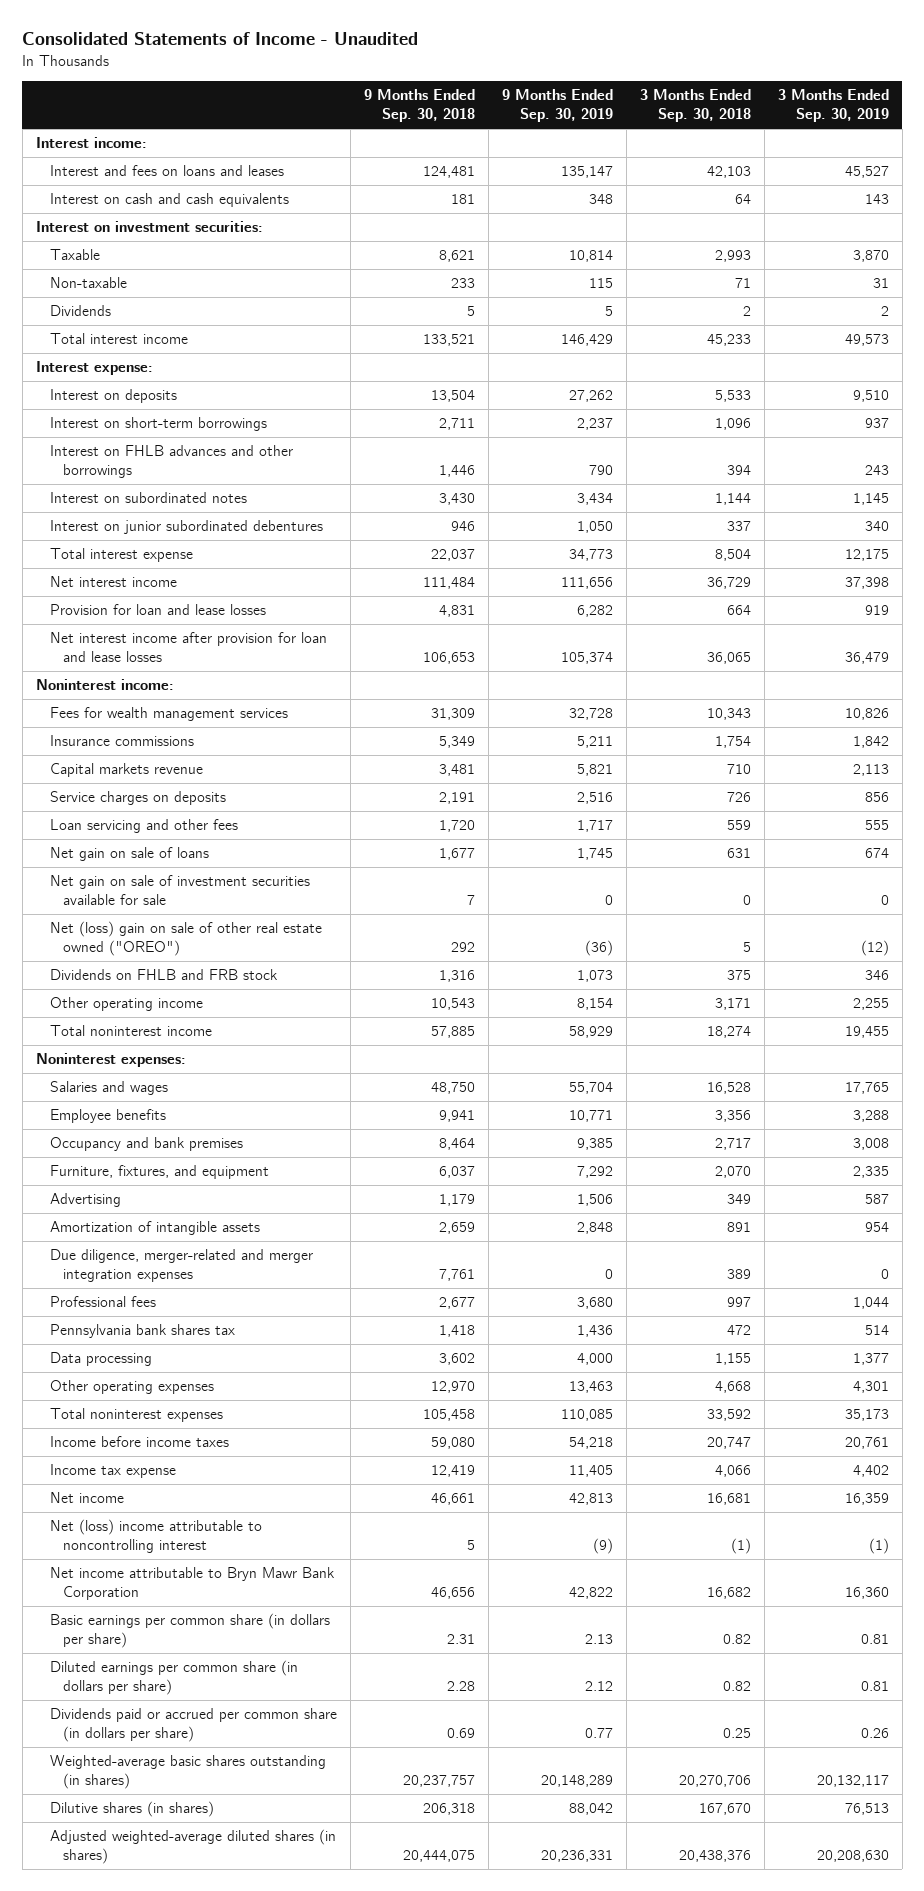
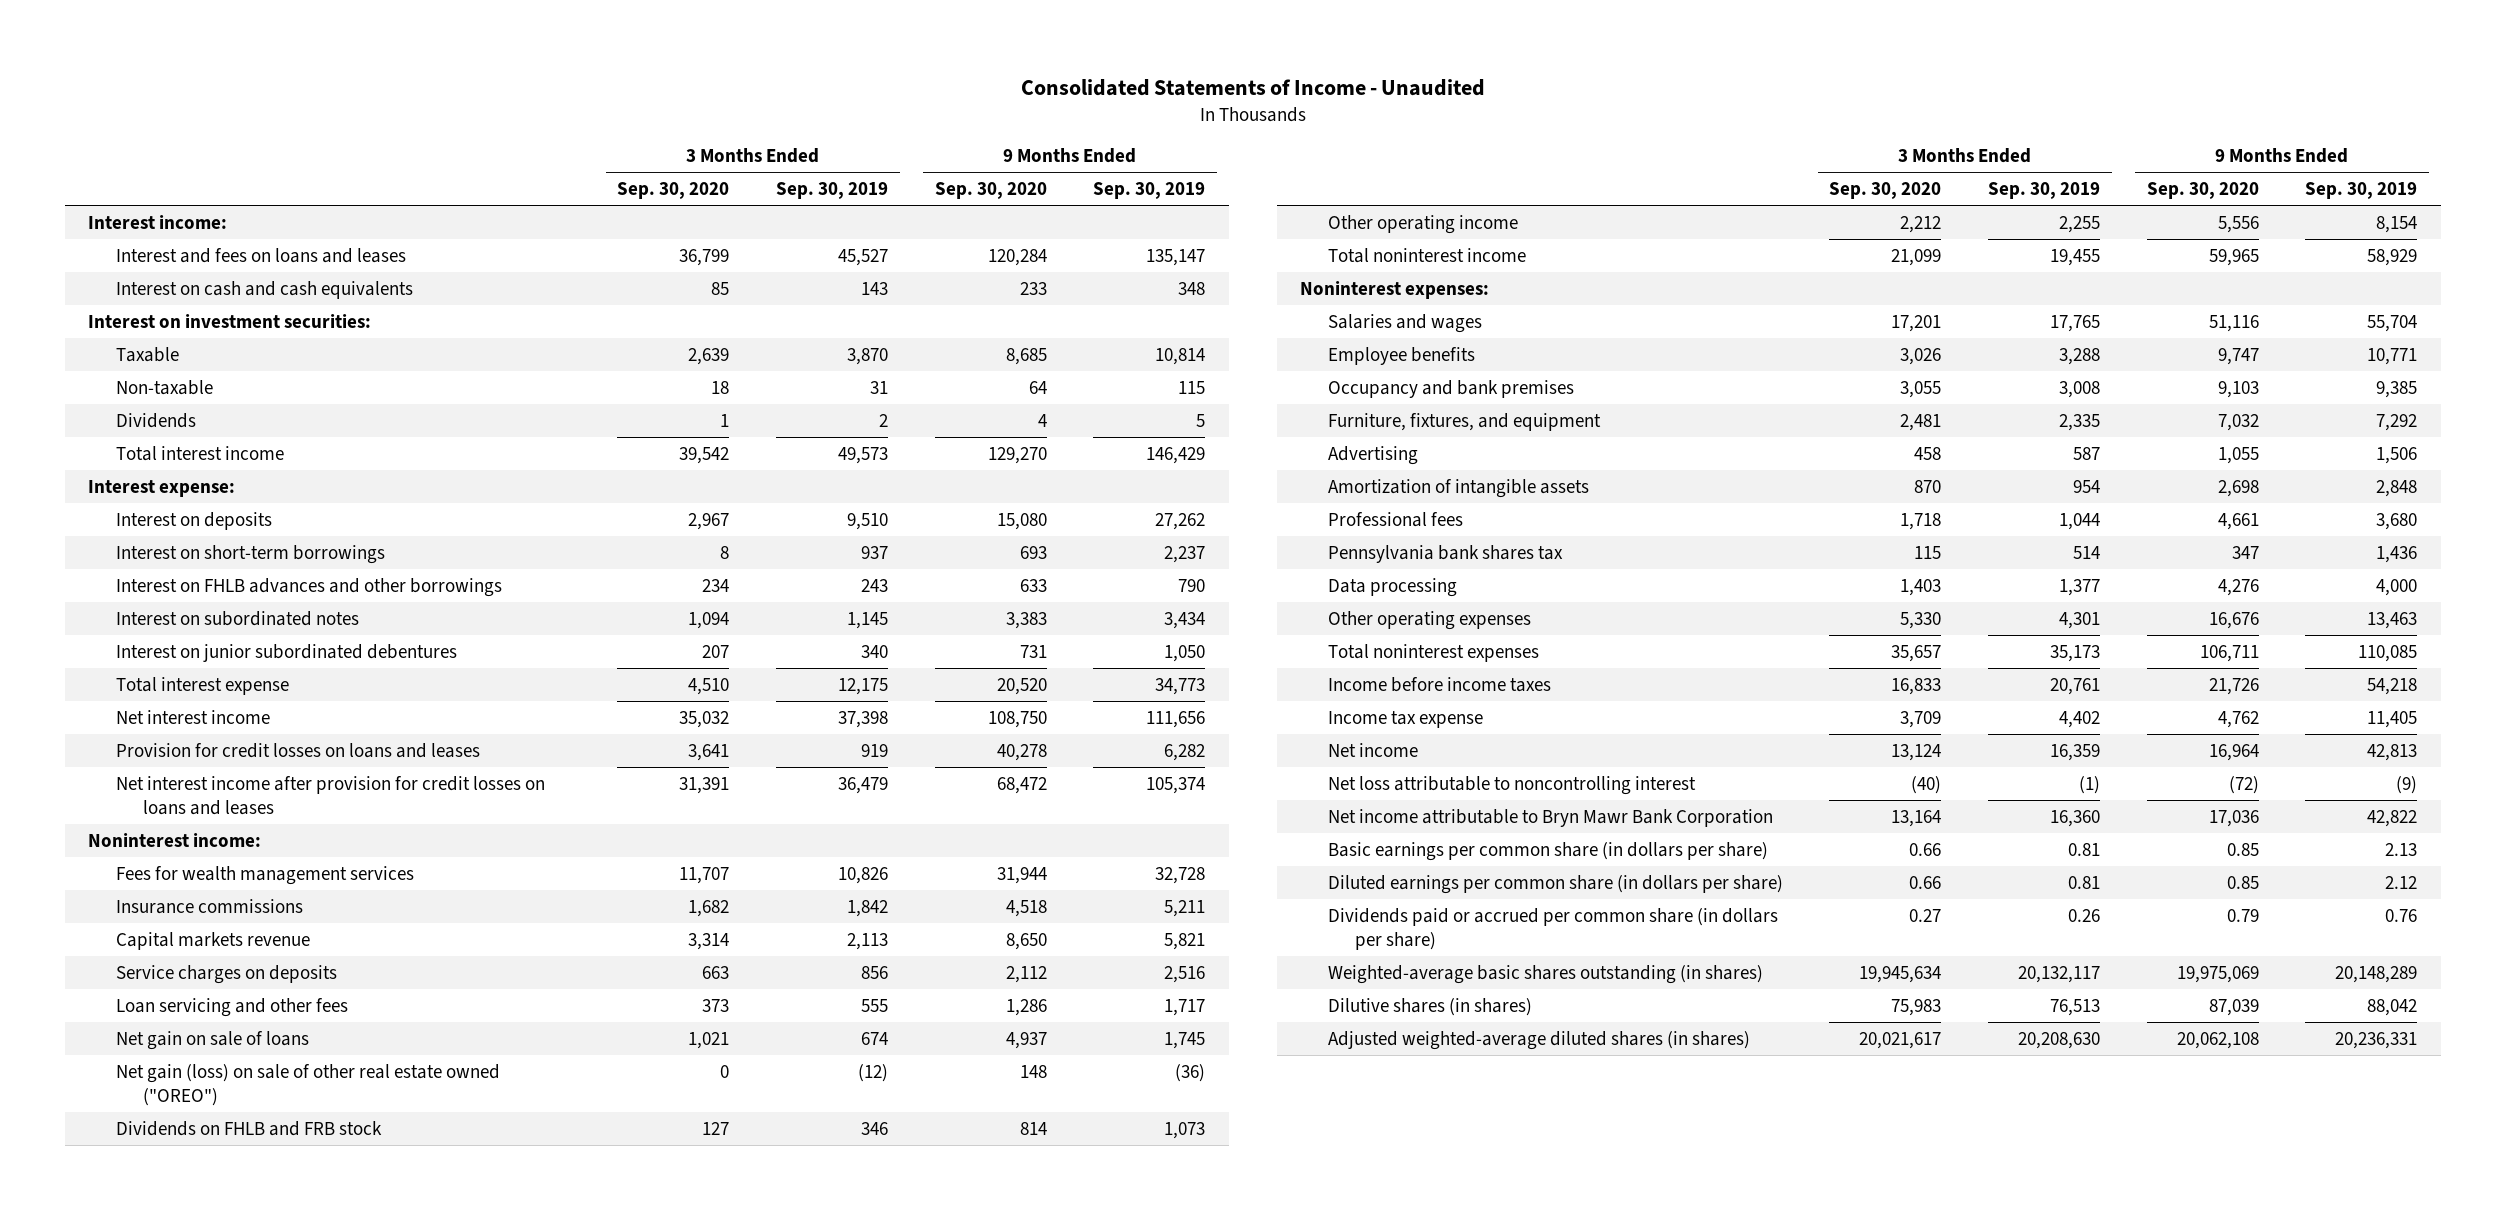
[363,89,475,123] 9 Months Ended Sep. 30, 2018 -> none
[639,89,751,123] 3 Months Ended Sep. 30, 2018 -> none
none -> [617,182,730,200] Sep. 30, 2020
none -> [934,182,1047,200] Sep. 30, 2020
[49,604,266,616] Provision for loan and lease losses -> [115,742,480,758] Provision for credit losses on loans and leases
[49,632,327,663] Net interest income after provision for loan and lease losses -> [115,775,545,815] Net interest income after provision for credit losses on loans and leases
[49,875,310,906] Net gain on sale of investment securities available for sale -> none
[49,921,322,957] Net (loss) gain on sale of other real estate owned ("OREO") -> [115,1063,500,1106] Net gain (loss) on sale of other real estate owned ("OREO")
[49,1249,313,1283] Due diligence, merger-related and merger integration expenses -> none
[49,1519,262,1554] Net (loss) income attributable to noncontrolling interest -> [1327,775,1696,795] Net loss attributable to noncontrolling interest
[584,1728,613,1739] 0.77 -> [2385,908,2418,922] 0.76

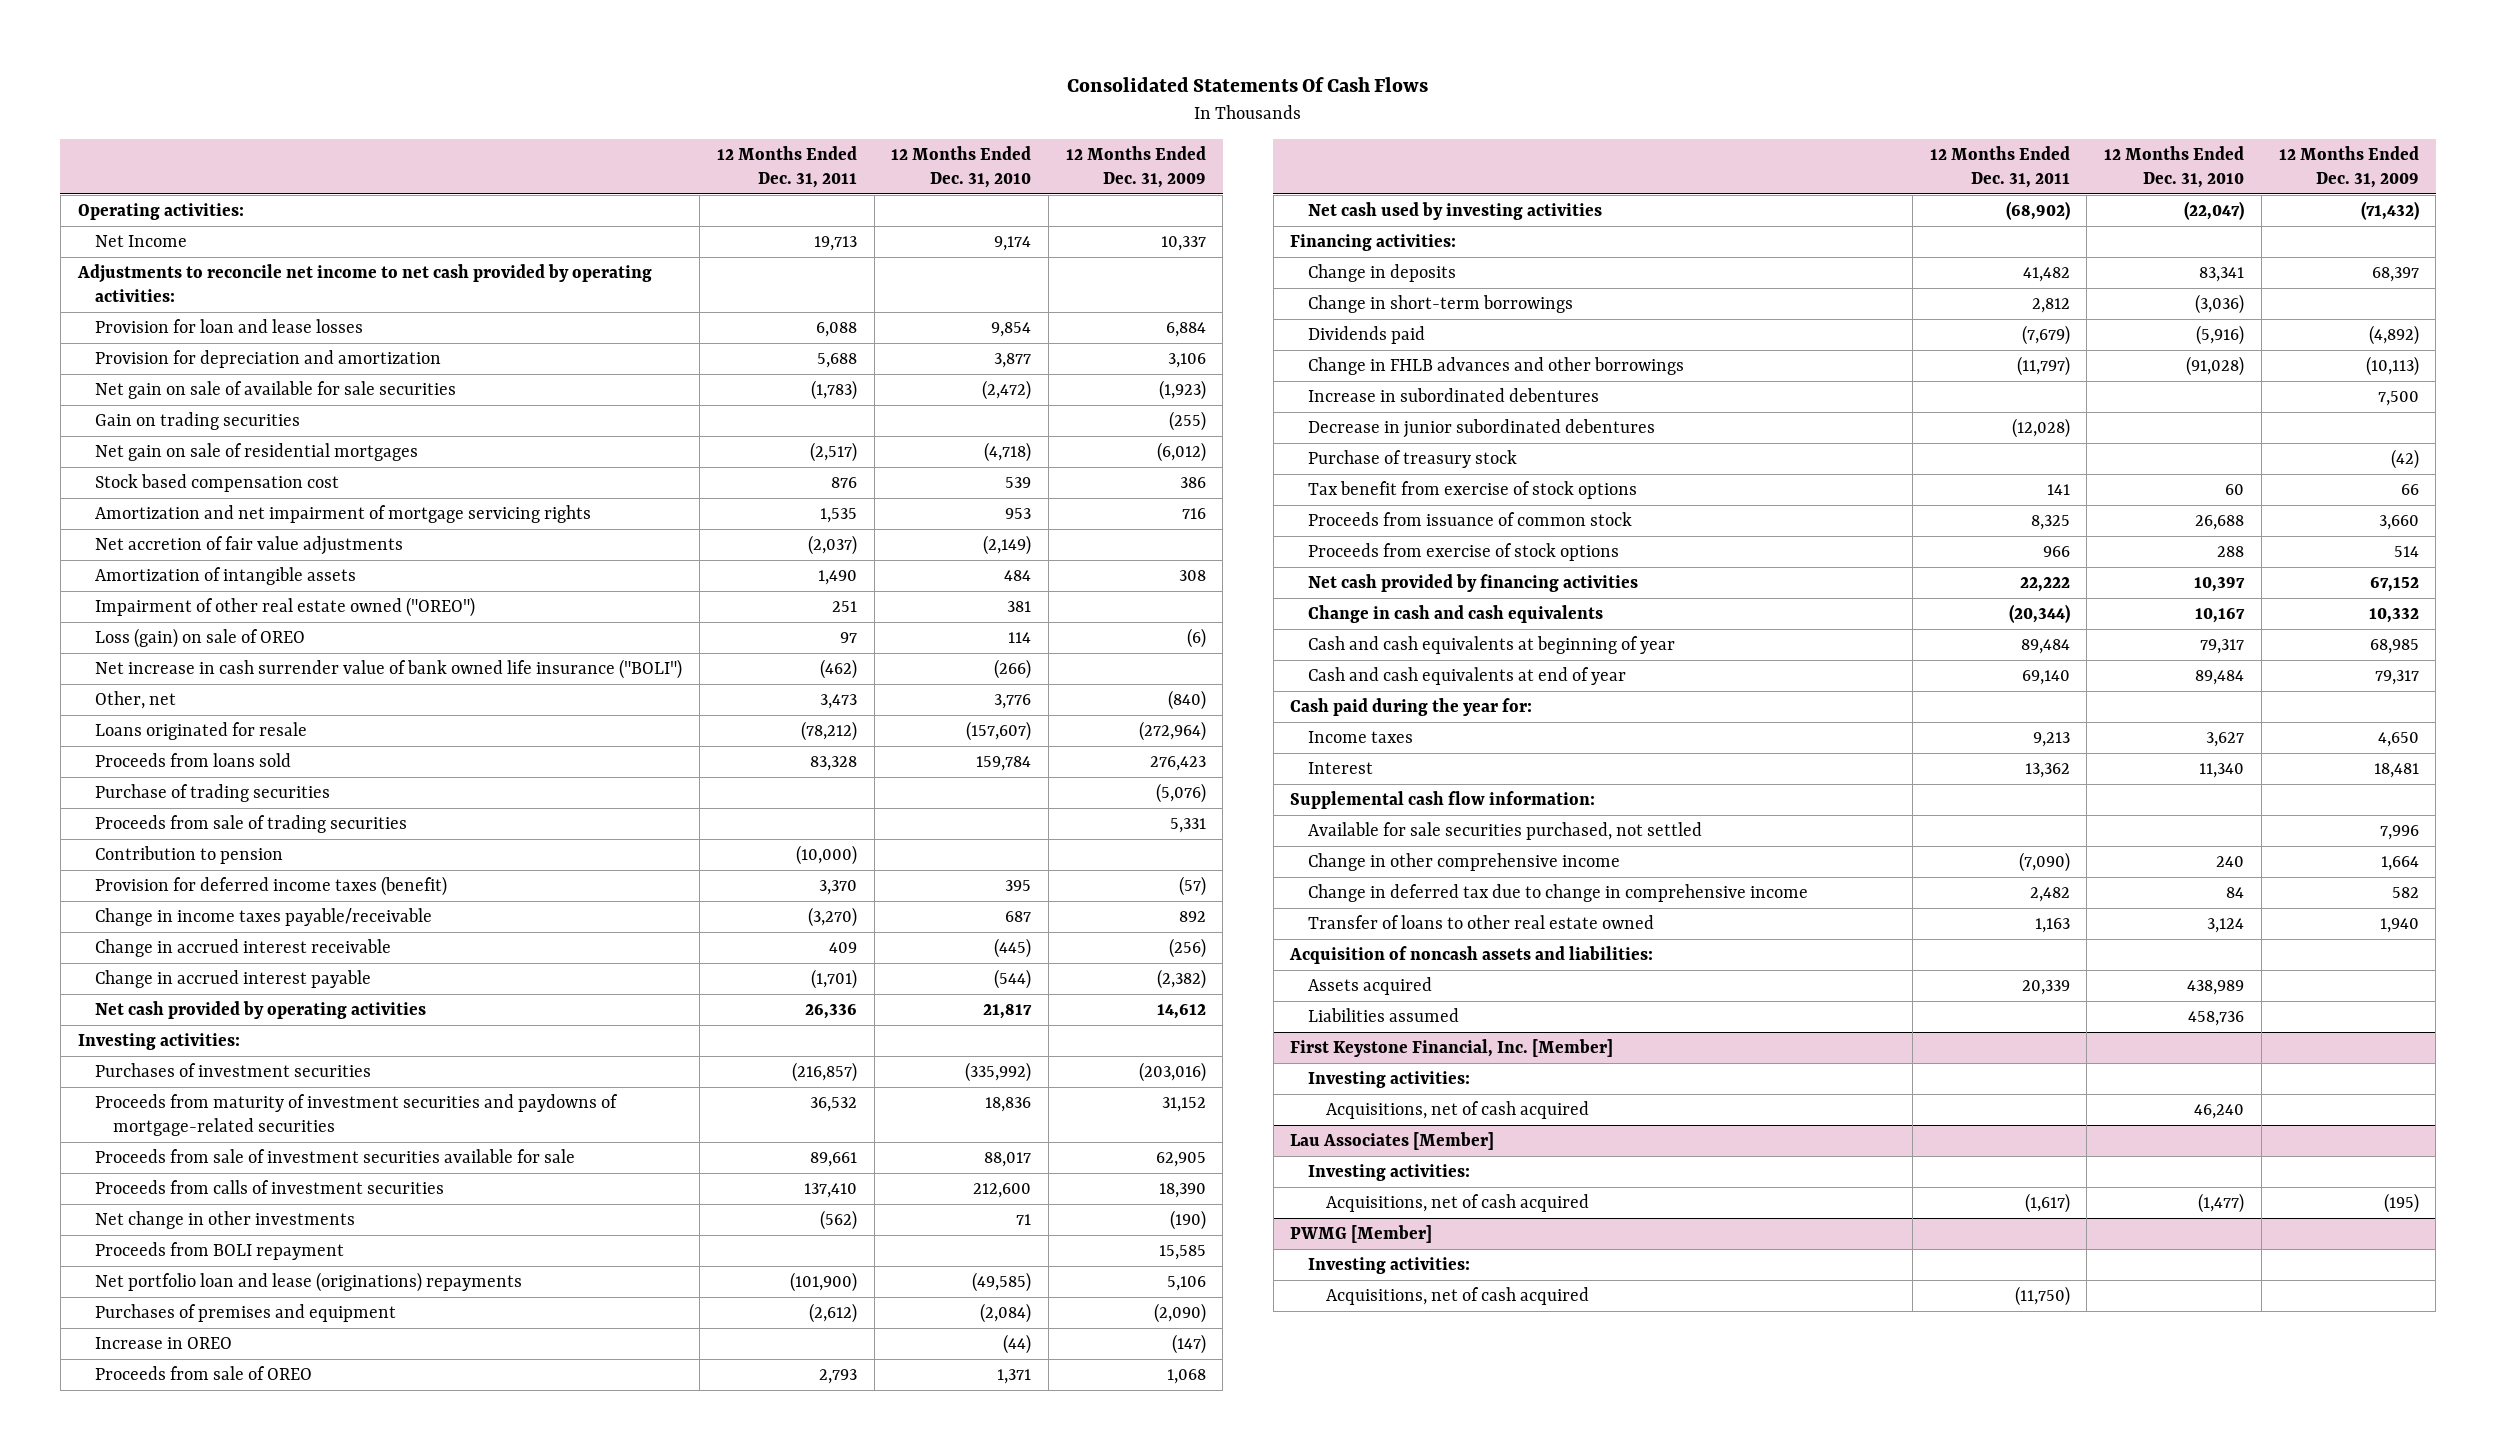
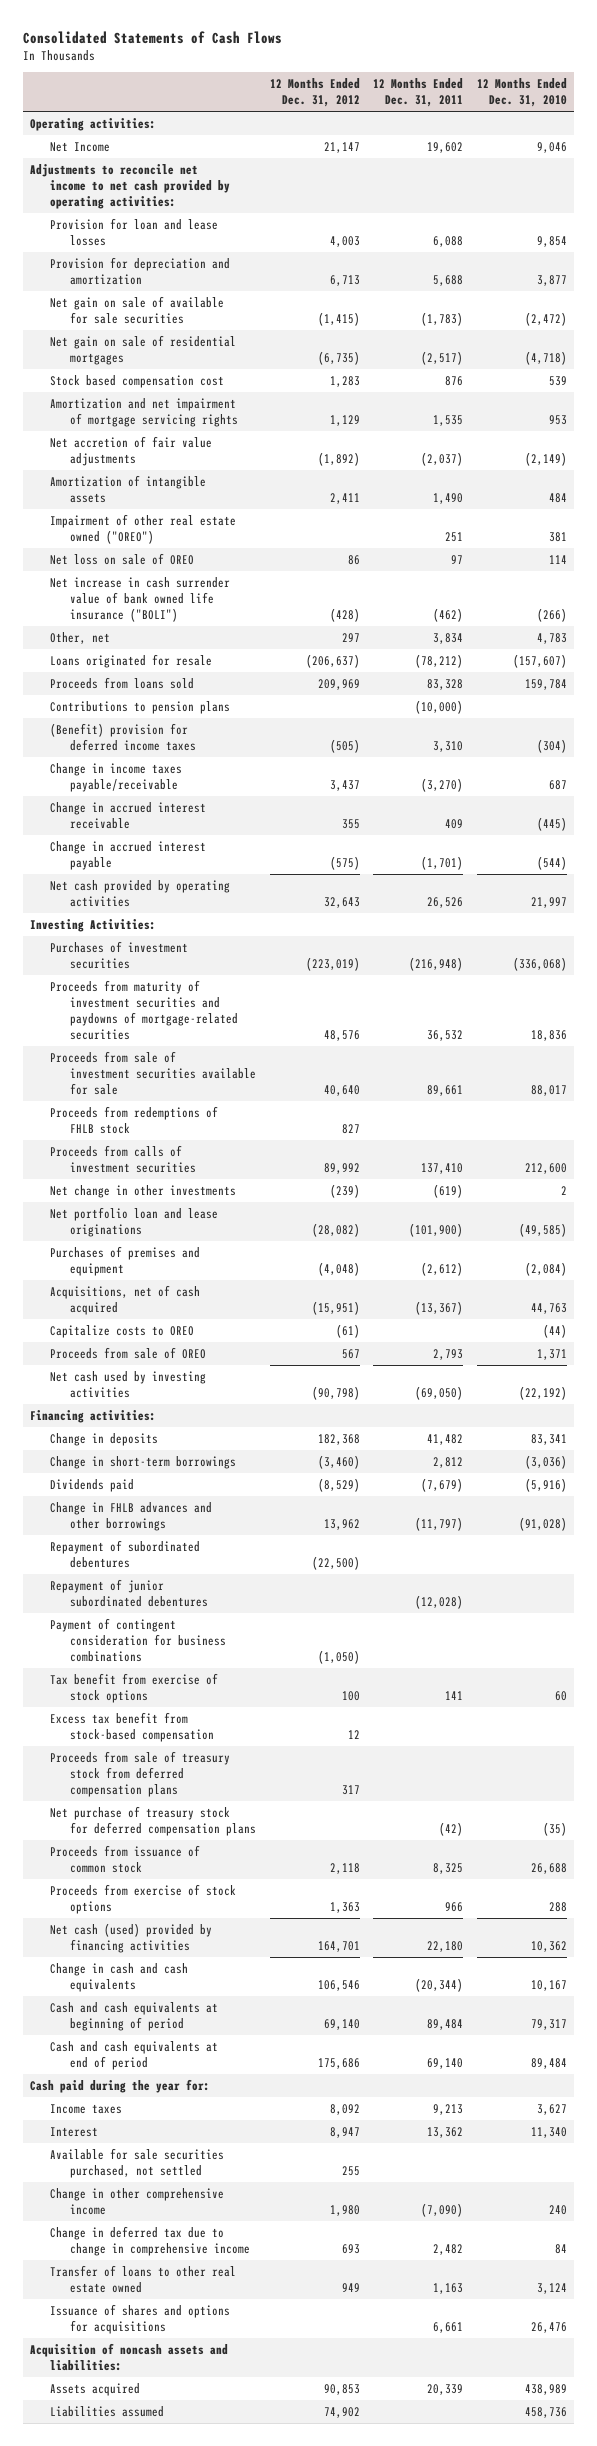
[1067,76,1429,92] Consolidated Statements Of Cash Flows -> [23,30,283,44] Consolidated Statements of Cash Flows
[1065,146,1206,188] 12 Months Ended Dec. 31, 2009 -> none
none -> [269,78,360,108] 12 Months Ended Dec. 31, 2012
[813,236,857,252] 19,713 -> [427,141,464,153] 19,602
[994,236,1032,252] 9,174 -> [537,141,568,153] 9,046
[95,412,301,431] Gain on trading securities -> none
[95,628,306,649] Loss (gain) on sale of OREO -> [50,552,195,565] Net loss on sale of OREO
[819,694,857,710] 3,473 -> [433,632,464,644] 3,834
[994,694,1032,710] 3,776 -> [537,632,568,644] 4,783
[95,784,331,803] Purchase of trading securities -> none
[95,815,408,834] Proceeds from sale of trading securities -> none
[95,846,284,865] Contribution to pension -> [50,700,231,714] Contributions to pension plans
[95,876,448,897] Provision for deferred income taxes (benefit) -> [50,722,197,751] (Benefit) provision for deferred income taxes
[818,880,857,896] 3,370 -> [433,740,464,752] 3,310
[1005,880,1032,892] 395 -> [537,738,568,753] (304)
[804,1004,857,1020] 26,336 -> [427,896,464,908] 26,526
[983,1004,1033,1020] 21,817 -> [531,896,568,908] 21,997
[77,1033,240,1051] Investing activities: -> [30,918,157,932] Investing Activities:
[791,1062,857,1083] (216,857) -> [409,956,464,971] (216,948)
[965,1062,1032,1083] (335,992) -> [513,956,568,971] (336,068)
none -> [50,1105,219,1134] Proceeds from redemptions of FHLB stock
[95,1242,345,1261] Proceeds from BOLI repayment -> none
[819,1210,857,1231] (562) -> [433,1183,464,1198] (619)
[1016,1214,1032,1226] 71 -> [561,1185,568,1195] 2
[95,1272,523,1293] Net portfolio loan and lease (originations) repayments -> [50,1206,219,1237] Net portfolio loan and lease originations
none -> [50,1284,201,1315] Acquisitions, net of cash acquired
[95,1337,233,1350] Increase in OREO -> [50,1324,195,1338] Capitalize costs to OREO
[2005,201,2070,221] (68,902) -> [415,1385,464,1400] (69,050)
[2184,201,2245,221] (22,047) -> [519,1385,568,1400] (22,192)
[1308,388,1600,403] Increase in subordinated debentures -> none
[1308,450,1518,469] Purchase of treasury stock -> none
none -> [50,1539,201,1568] Repayment of subordinated debentures
[1308,419,1656,439] Decrease in junior subordinated debentures -> [50,1578,209,1607] Repayment of junior subordinated debentures
none -> [50,1617,227,1662] Payment of contingent consideration for business combinations
none -> [50,1711,215,1742] Excess tax benefit from stock-based compensation
none -> [50,1750,231,1797] Proceeds from sale of treasury stock from deferred compensation plans
none -> [50,1805,257,1836] Net purchase of treasury stock for deferred compensation plans
[1308,574,1639,593] Net cash provided by financing activities -> [50,1922,213,1953] Net cash (used) provided by financing activities
[2019,577,2070,593] 22,222 -> [427,1940,464,1952] 22,180
[2194,577,2246,593] 10,397 -> [531,1940,568,1952] 10,362
[1308,636,1676,655] Cash and cash equivalents at beginning of year -> [50,2001,219,2031] Cash and cash equivalents at beginning of period
[1308,667,1627,686] Cash and cash equivalents at end of year -> [50,2040,219,2070] Cash and cash equivalents at end of period
[1290,791,1596,810] Supplemental cash flow information: -> none
none -> [50,2303,231,2334] Issuance of shares and options for acquisitions
[1290,1039,1614,1058] First Keystone Financial, Inc. [Member] -> none
[1308,1071,1471,1089] Investing activities: -> none
[1325,1101,1589,1120] Acquisitions, net of cash acquired -> none
[1290,1132,1495,1151] Lau Associates [Member] -> none
[1308,1164,1471,1182] Investing activities: -> none
[1325,1194,1589,1213] Acquisitions, net of cash acquired -> none
[1290,1225,1433,1244] PWMG [Member] -> none
[1308,1257,1471,1275] Investing activities: -> none
[1325,1287,1589,1306] Acquisitions, net of cash acquired -> none

